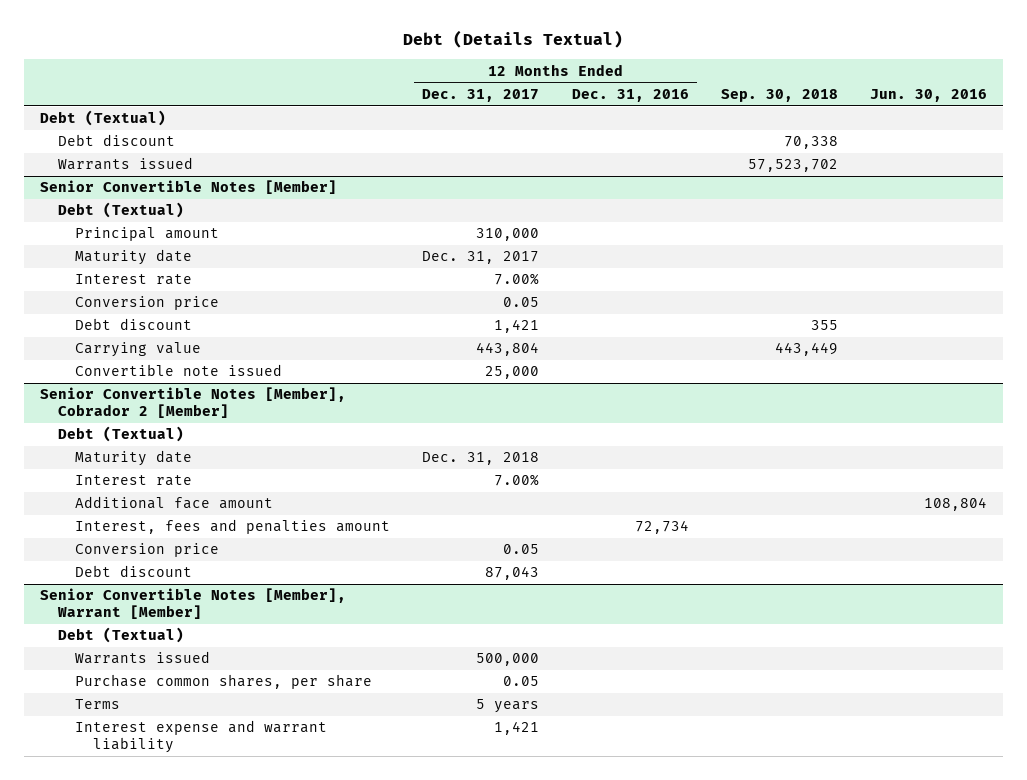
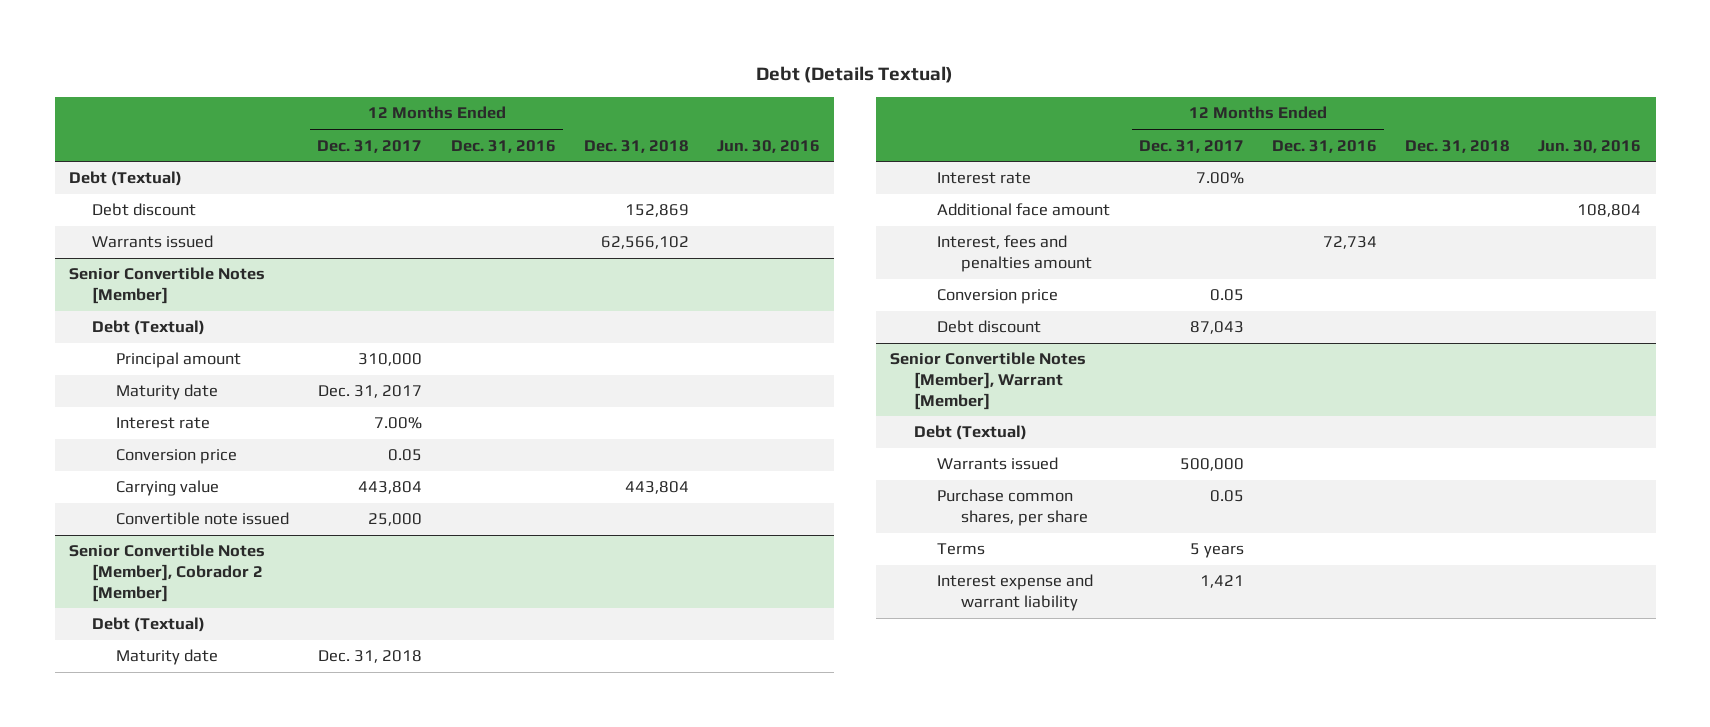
[720,88,838,102] Sep. 30, 2018 -> none
none -> [583,139,689,153] Dec. 31, 2018
[75,318,193,331] Debt discount -> none

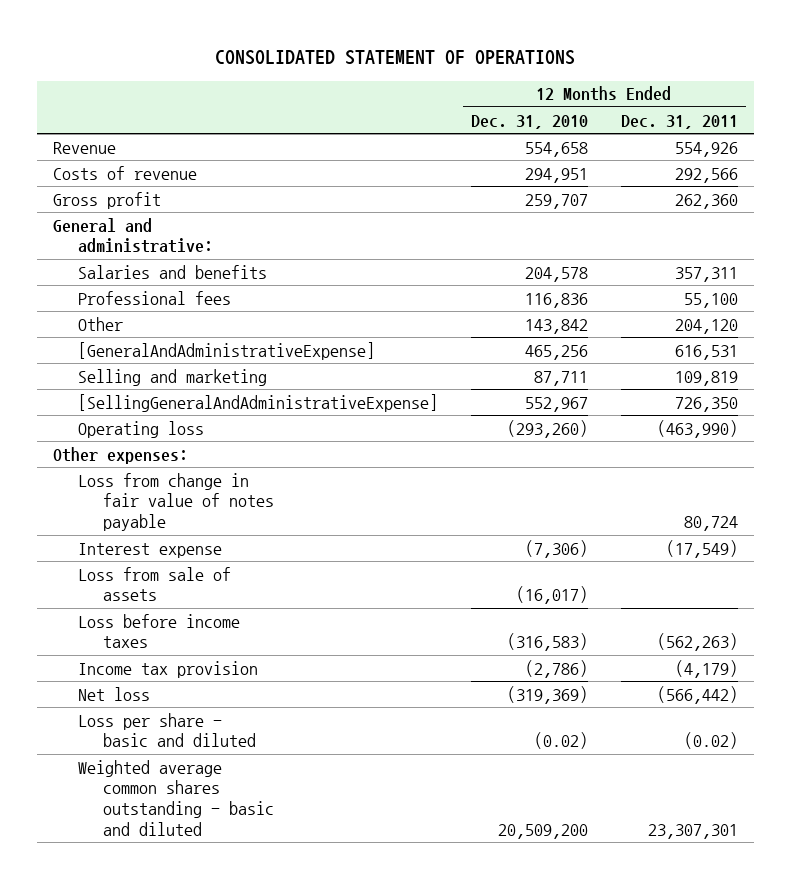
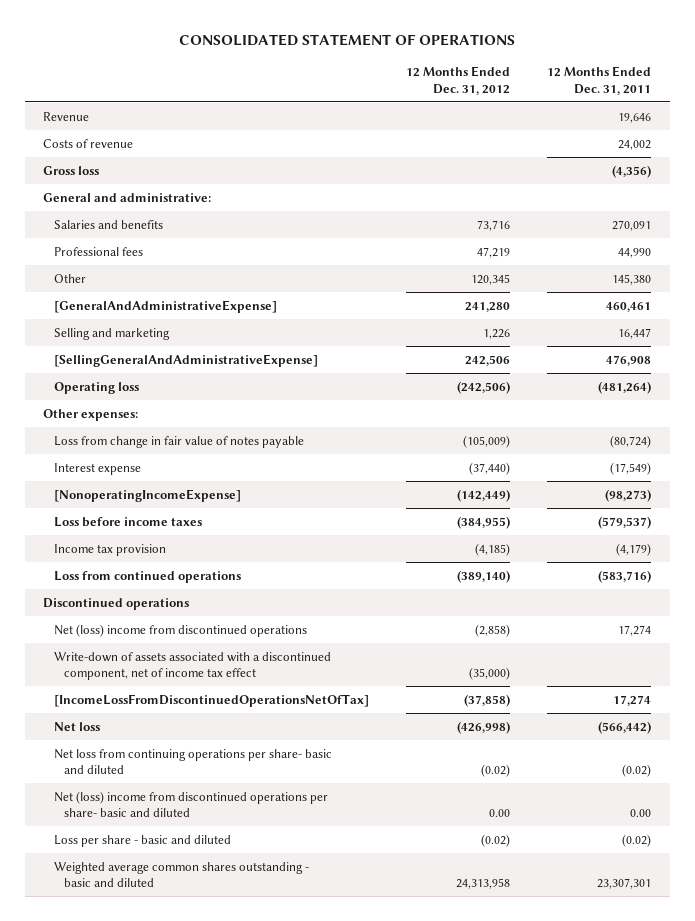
[470,114,588,129] Dec. 31, 2010 -> none
none -> [405,66,510,95] 12 Months Ended Dec. 31, 2012
[674,141,738,157] 554,926 -> [618,112,652,123] 19,646
[674,167,738,183] 292,566 -> [618,139,652,150] 24,002
[52,191,161,209] Gross profit -> [43,165,100,175] Gross loss
[674,193,738,209] 262,360 -> [612,164,652,178] (4,356)
[674,266,738,282] 357,311 -> [612,219,652,231] 270,091
[683,292,738,308] 55,100 -> [618,247,652,258] 44,990
[674,318,738,334] 204,120 -> [612,273,652,285] 145,380
[674,344,738,360] 616,531 -> [606,301,652,312] 460,461
[674,370,738,386] 109,819 -> [618,327,652,339] 16,447
[674,396,738,412] 726,350 -> [606,354,652,366] 476,908
[656,419,738,438] (463,990) -> [598,380,652,394] (481,264)
[683,515,738,531] 80,724 -> [610,434,652,448] (80,724)
[77,566,231,602] Loss from sale of assets -> none
none -> [53,488,241,502] [NonoperatingIncomeExpense]
[656,633,738,652] (562,263) -> [598,515,652,529] (579,537)
none -> [53,570,241,583] Loss from continued operations
none -> [43,597,190,610] Discontinued operations
none -> [53,623,307,637] Net (loss) income from discontinued operations
none -> [53,651,331,681] Write-down of assets associated with a discontinued component, net of income tax effect
none -> [53,693,369,707] [IncomeLossFromDiscontinuedOperationsNetOfTax]
none -> [53,748,332,775] Net loss from continuing operations per share- basic and diluted
none -> [53,790,328,818] Net (loss) income from discontinued operations per share- basic and diluted

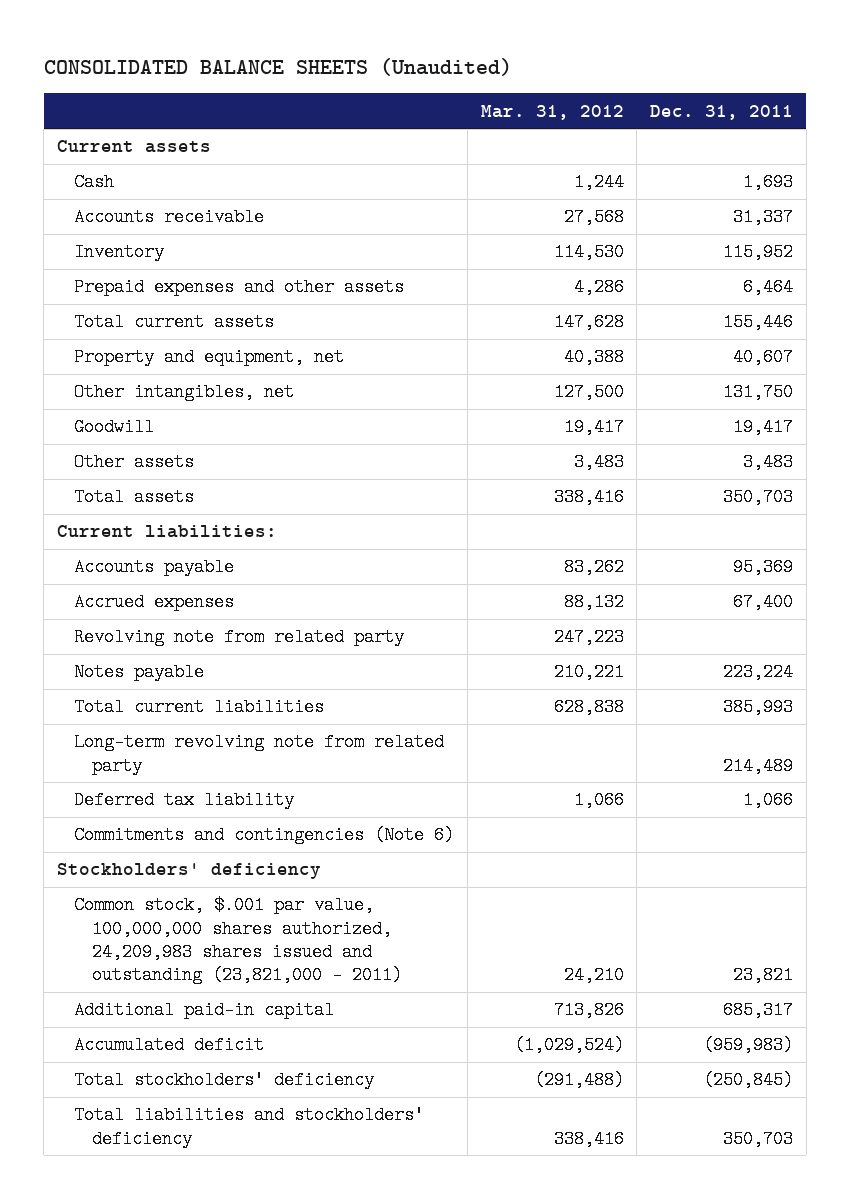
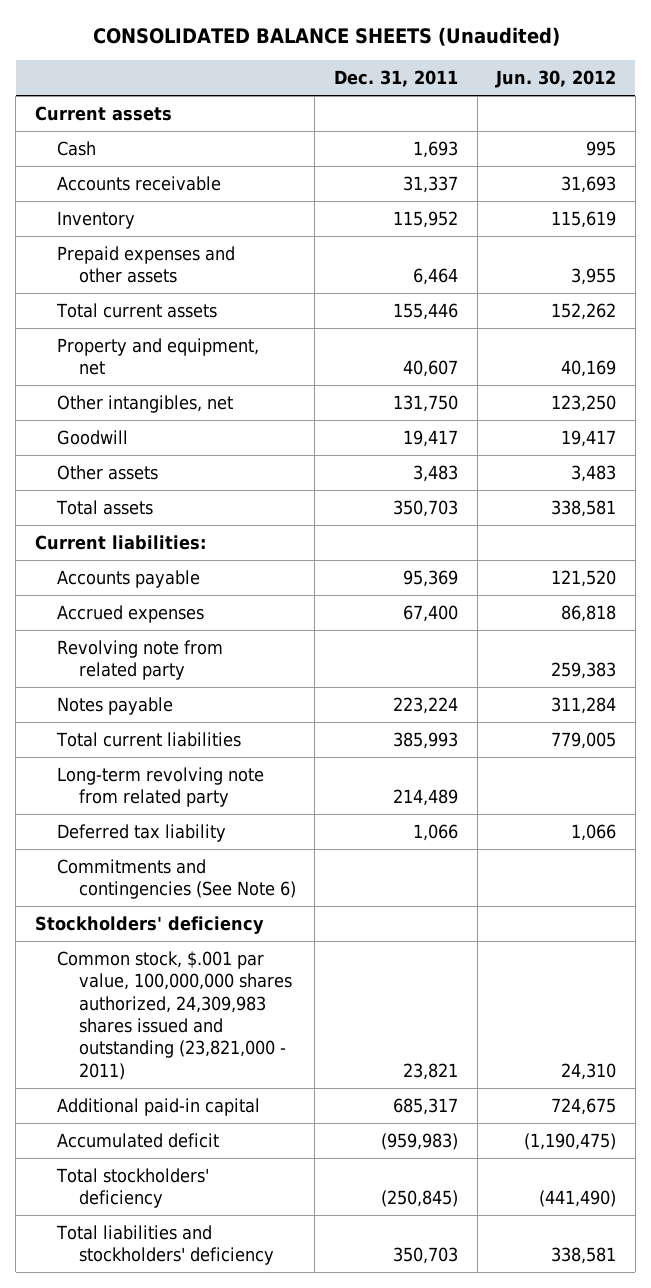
[480,104,624,120] Mar. 31, 2012 -> none
none -> [495,70,617,89] Jun. 30, 2012
[74,826,455,845] Commitments and contingencies (Note 6) -> [56,858,296,900] Commitments and contingencies (See Note 6)
[74,896,402,985] Common stock, $.001 par value, 100,000,000 shares authorized, 24,209,983 shares issued and outstanding (23,821,000 - 2011) -> [56,950,292,1080] Common stock, $.001 par value, 100,000,000 shares authorized, 24,309,983 shares issued and outstanding (23,821,000 - 2011)

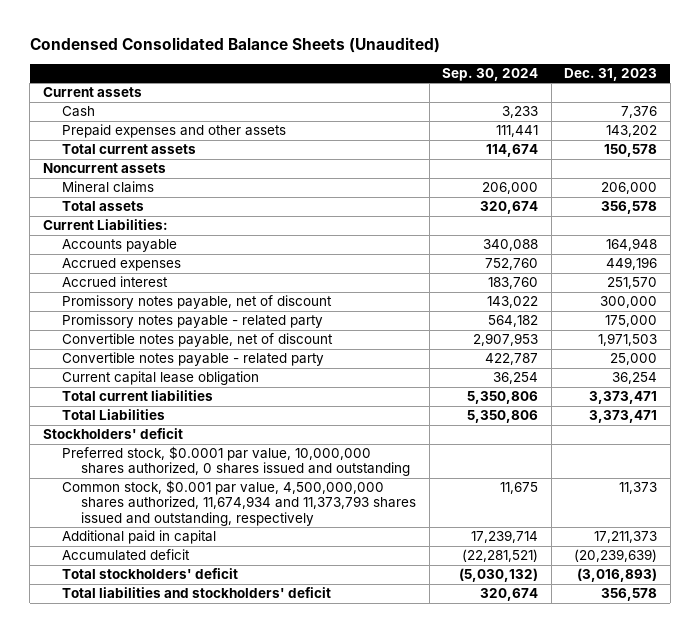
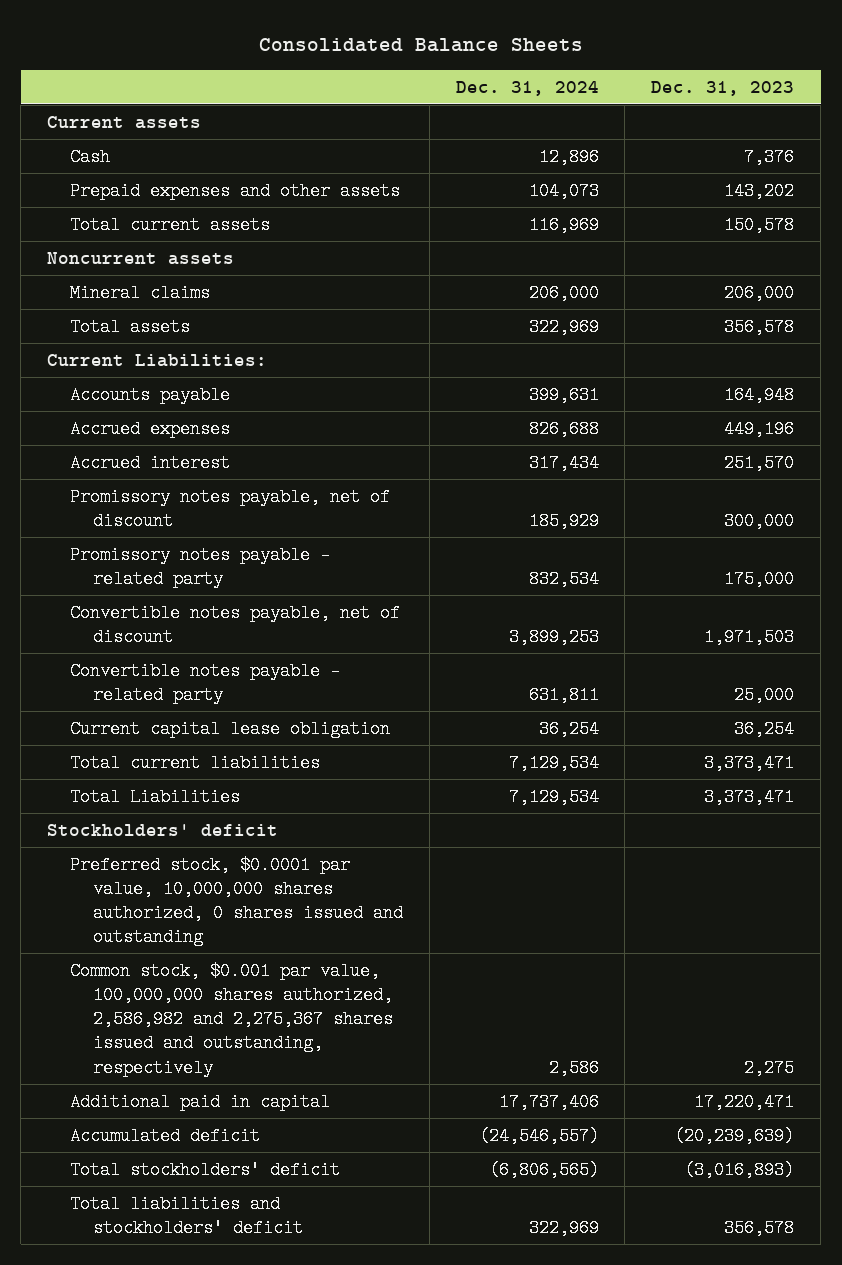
[29,37,440,54] Condensed Consolidated Balance Sheets (Unaudited) -> [258,37,583,52] Consolidated Balance Sheets
[442,67,539,81] Sep. 30, 2024 -> none
none -> [455,80,599,96] Dec. 31, 2024
[62,480,417,526] Common stock, $0.001 par value, 4,500,000,000 shares authorized, 11,674,934 and 11,373,793 shares issued and outstanding, respectively -> [70,961,394,1077] Common stock, $0.001 par value, 100,000,000 shares authorized, 2,586,982 and 2,275,367 shares issued and outstanding, respectively
[619,482,658,495] 11,373 -> [744,1058,795,1077] 2,275
[594,531,658,544] 17,211,373 -> [694,1092,795,1111] 17,220,471

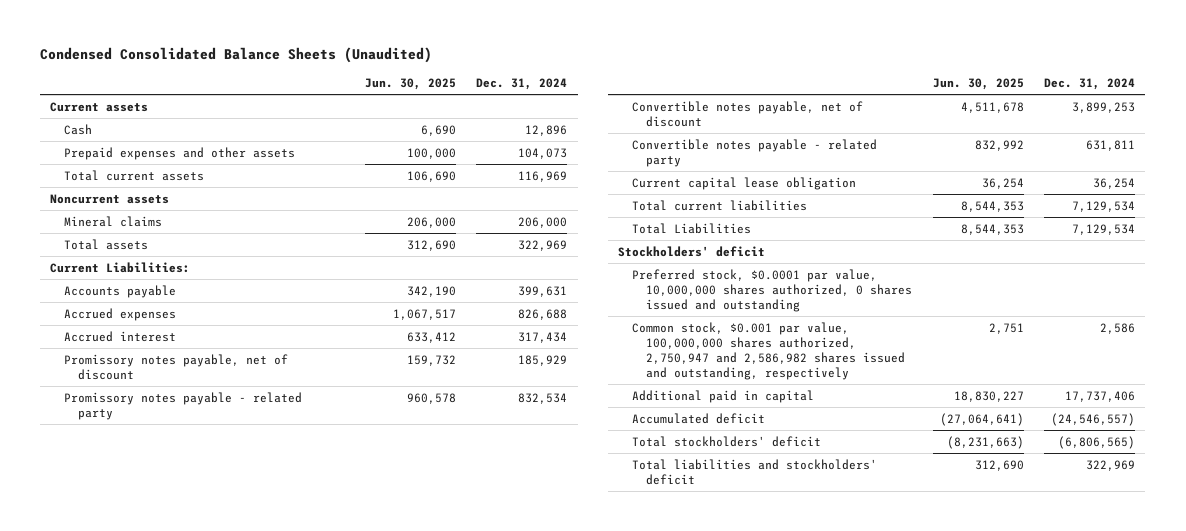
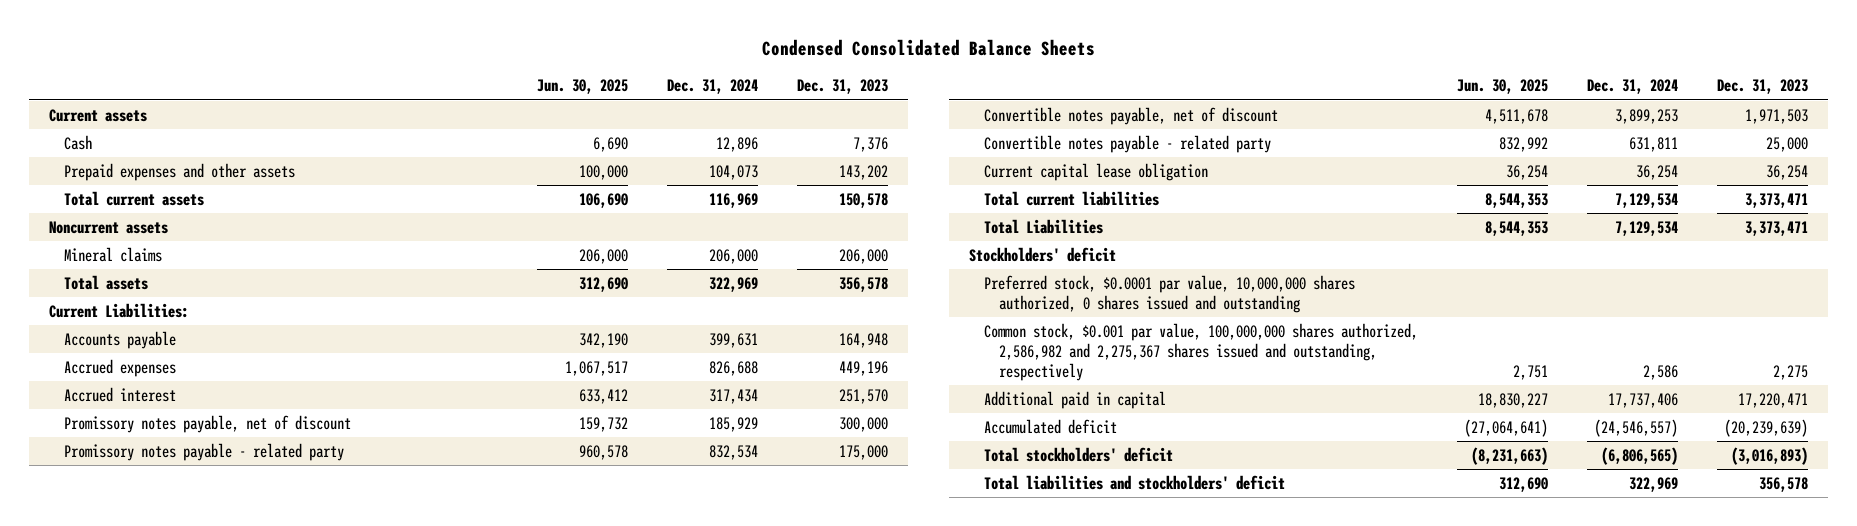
[40,46,433,63] Condensed Consolidated Balance Sheets (Unaudited) -> [761,38,1095,56] Condensed Consolidated Balance Sheets
none -> [797,79,889,95] Dec. 31, 2023
[631,321,905,380] Common stock, $0.001 par value, 100,000,000 shares authorized, 2,750,947 and 2,586,982 shares issued and outstanding, respectively -> [983,322,1418,381] Common stock, $0.001 par value, 100,000,000 shares authorized, 2,586,982 and 2,275,367 shares issued and outstanding, respectively

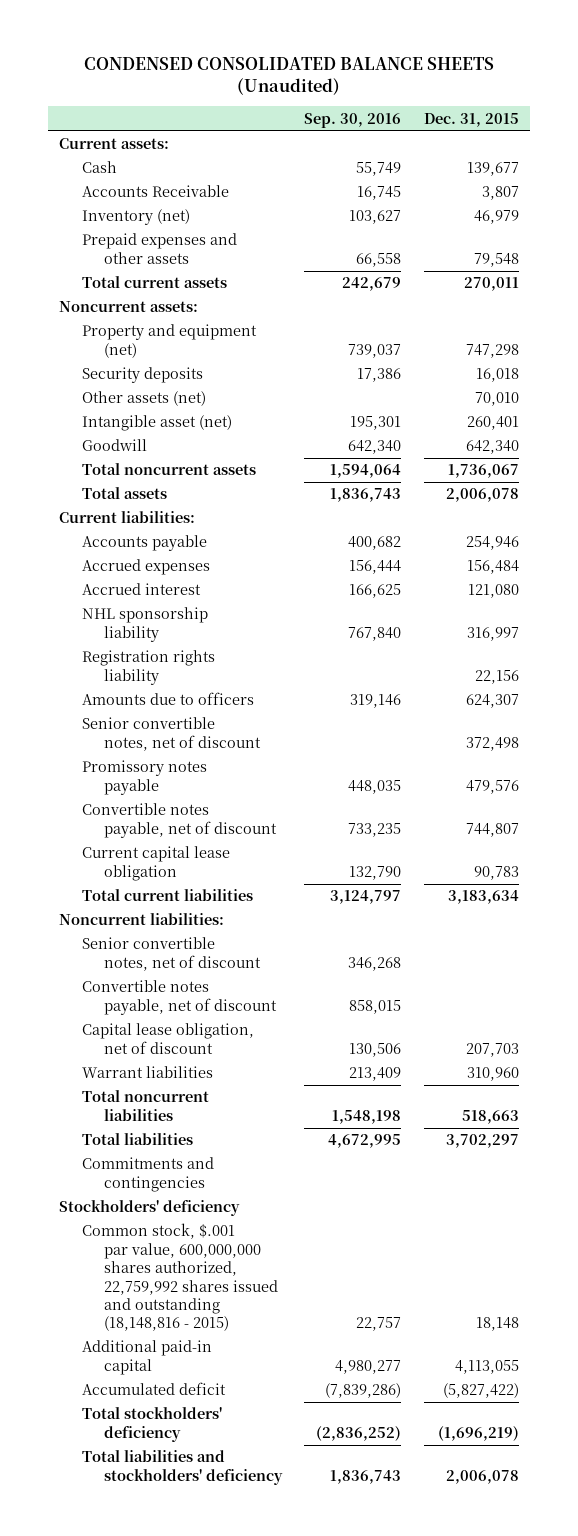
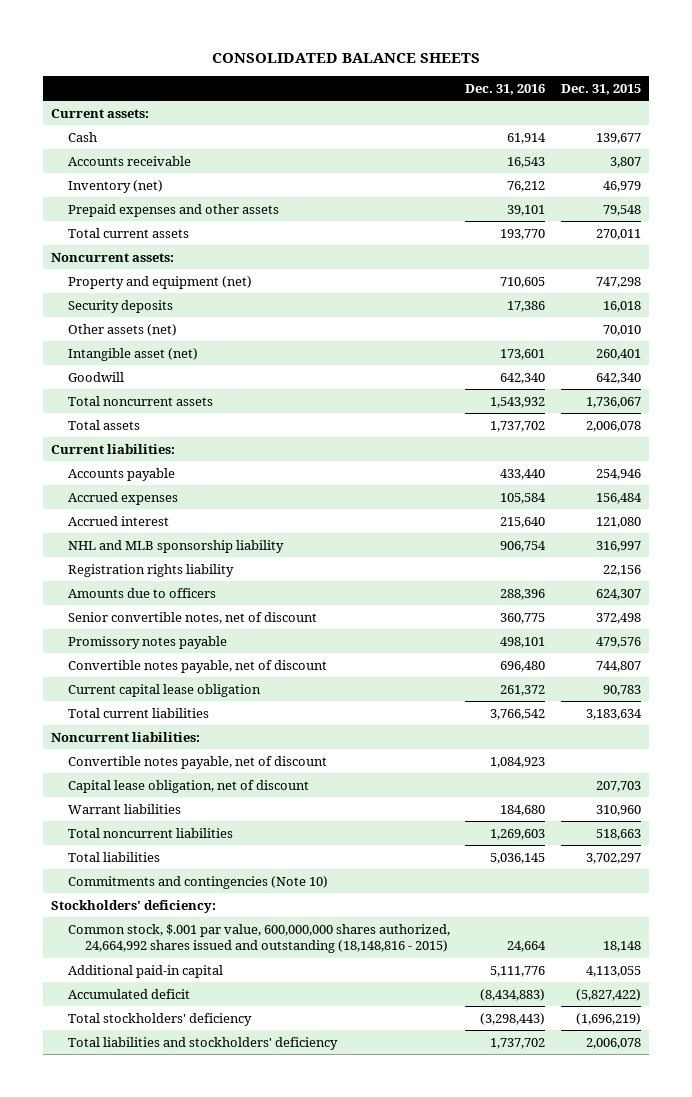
[83,56,494,96] CONDENSED CONSOLIDATED BALANCE SHEETS (Unaudited) -> [211,53,480,64] CONSOLIDATED BALANCE SHEETS
[304,112,402,128] Sep. 30, 2016 -> none
none -> [465,83,546,95] Dec. 31, 2016
[81,185,229,198] Accounts Receivable -> [67,155,191,166] Accounts receivable
[81,607,208,642] NHL sponsorship liability -> [67,539,284,553] NHL and MLB sponsorship liability
[81,937,262,971] Senior convertible notes, net of discount -> none
[81,1157,214,1192] Commitments and contingencies -> [67,875,328,889] Commitments and contingencies (Note 10)
[58,1200,240,1217] Stockholders' deficiency -> [50,899,216,913] Stockholders' deficiency:
[81,1223,279,1332] Common stock, $.001 par value, 600,000,000 shares authorized, 22,759,992 shares issued and outstanding (18,148,816 - 2015) -> [67,923,450,954] Common stock, $.001 par value, 600,000,000 shares authorized, 24,664,992 shares issued and outstanding (18,148,816 - 2015)

